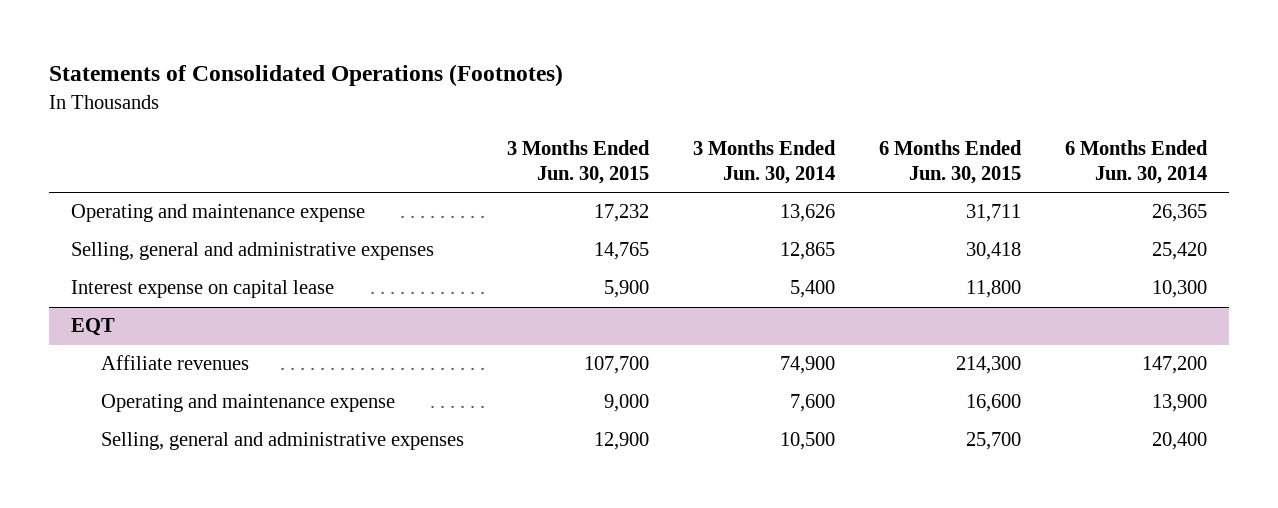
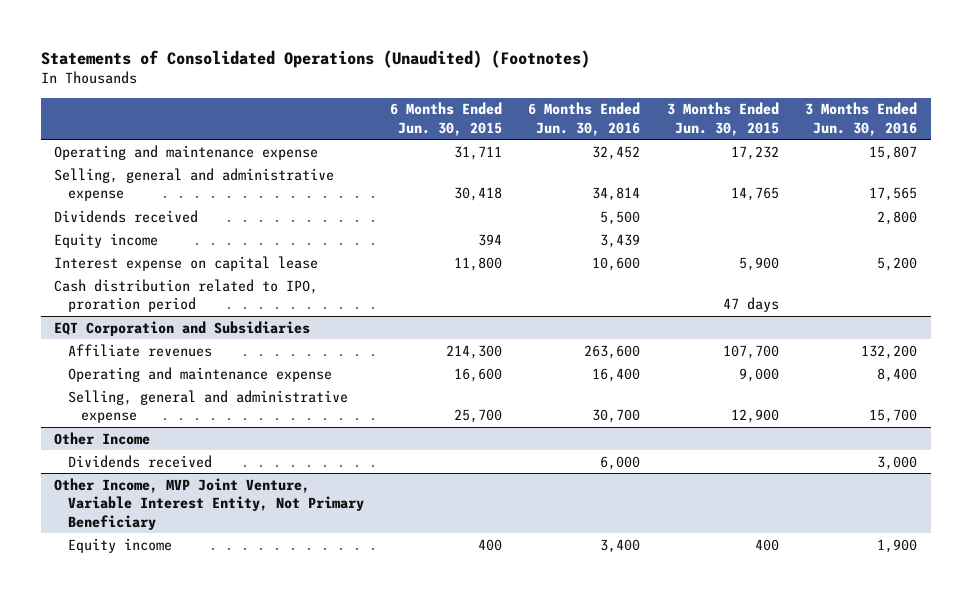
[48,63,563,86] Statements of Consolidated Operations (Footnotes) -> [40,49,590,68] Statements of Consolidated Operations (Unaudited) (Footnotes)
[693,139,837,185] 3 Months Ended Jun. 30, 2014 -> none
[1065,139,1209,185] 6 Months Ended Jun. 30, 2014 -> none
none -> [528,102,641,136] 6 Months Ended Jun. 30, 2016
none -> [805,102,918,136] 3 Months Ended Jun. 30, 2016
[70,242,434,261] Selling, general and administrative expenses -> [54,167,335,202] Selling, general and administrative expense
none -> [54,209,199,223] Dividends received
none -> [54,232,159,248] Equity income
none -> [54,278,319,313] Cash distribution related to IPO, proration period
[70,318,115,337] EQT -> [54,320,311,336] EQT Corporation and Subsidiaries
[100,432,464,451] Selling, general and administrative expenses -> [67,389,348,424] Selling, general and administrative expense
none -> [54,431,151,445] Other Income
none -> [67,454,212,468] Dividends received
none -> [54,477,364,530] Other Income, MVP Joint Venture, Variable Interest Entity, Not Primary Beneficiary
none -> [67,537,172,553] Equity income

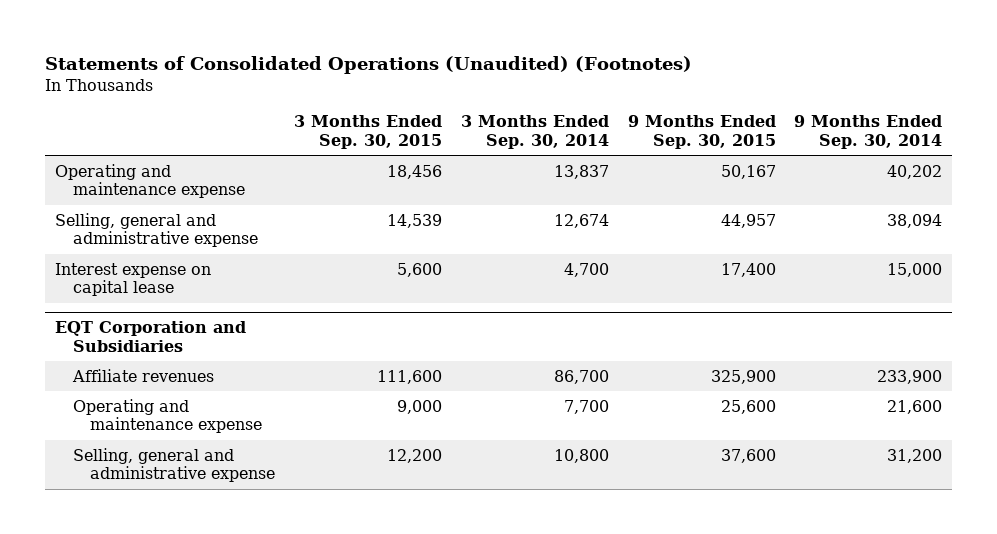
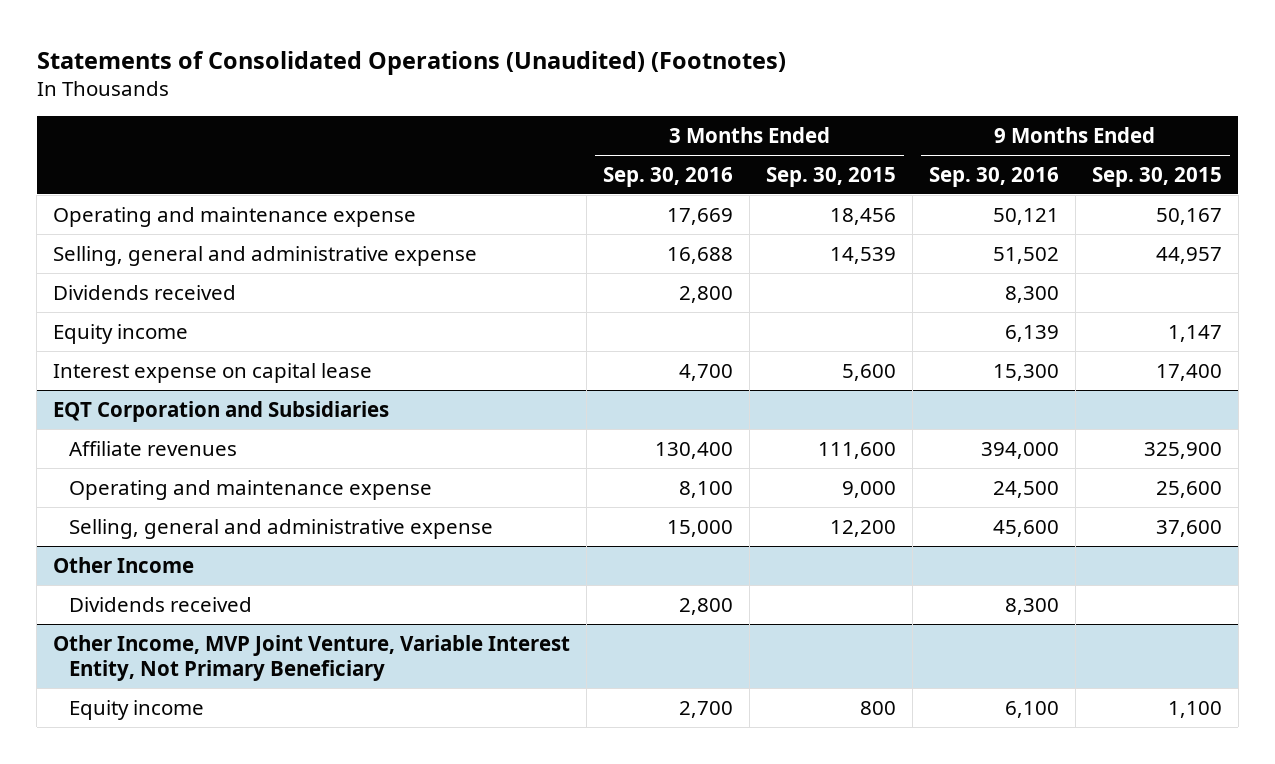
[460,115,609,149] 3 Months Ended Sep. 30, 2014 -> none
[794,115,943,149] 9 Months Ended Sep. 30, 2014 -> none
none -> [603,166,734,187] Sep. 30, 2016
none -> [928,166,1059,187] Sep. 30, 2016
none -> [53,284,237,300] Dividends received
none -> [53,323,189,344] Equity income
none -> [53,556,195,573] Other Income
none -> [68,596,252,612] Dividends received
none -> [53,634,571,682] Other Income, MVP Joint Venture, Variable Interest Entity, Not Primary Beneficiary
none -> [68,699,204,720] Equity income

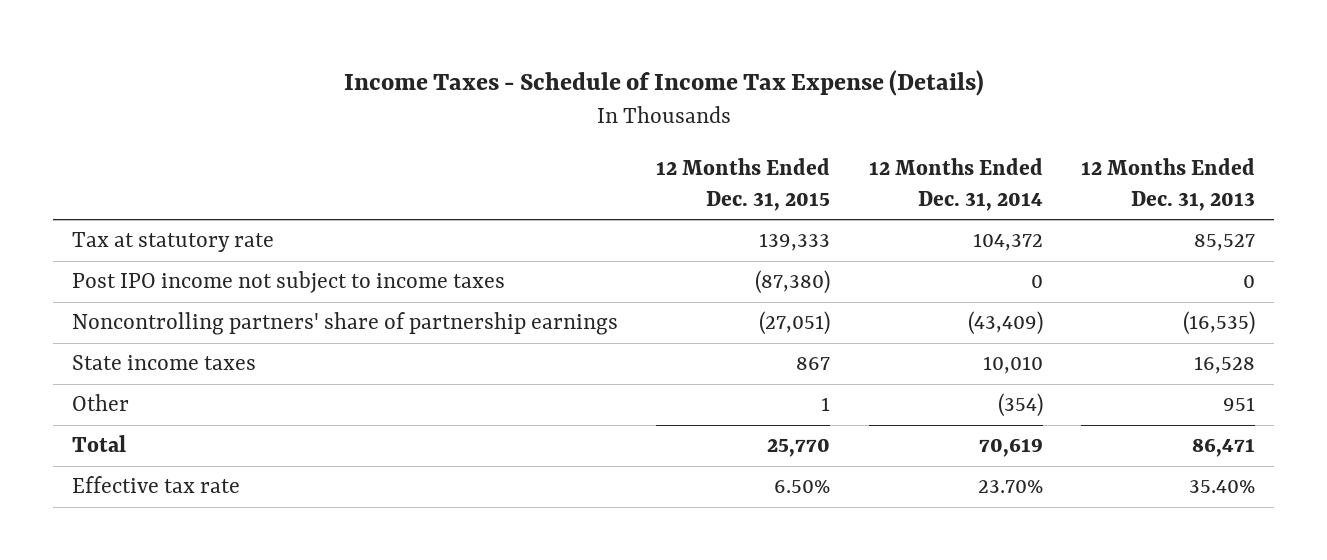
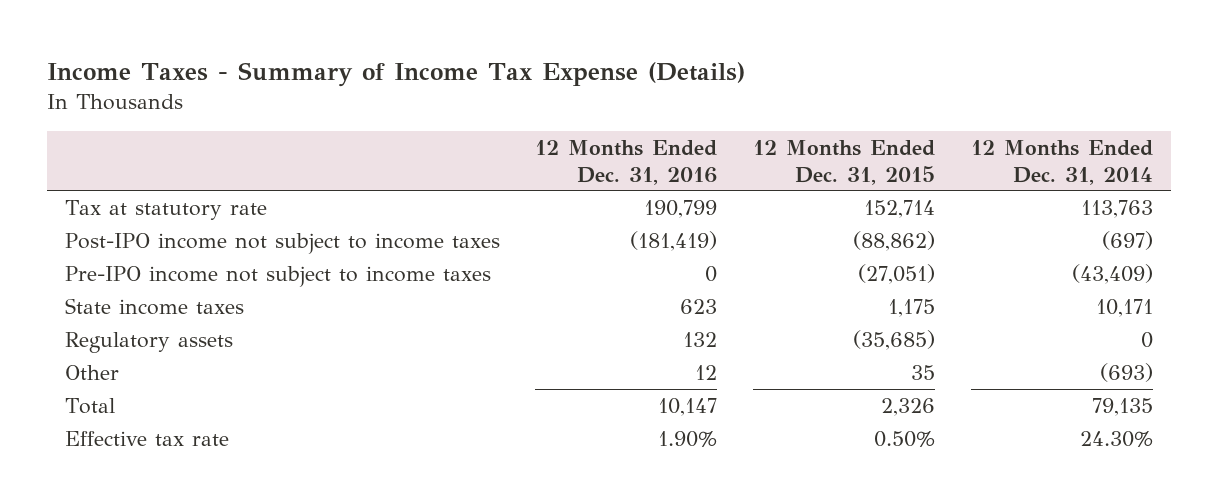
[343,70,984,97] Income Taxes - Schedule of Income Tax Expense (Details) -> [46,62,745,88] Income Taxes - Summary of Income Tax Expense (Details)
[1081,158,1256,211] 12 Months Ended Dec. 31, 2013 -> none
none -> [535,140,718,185] 12 Months Ended Dec. 31, 2016
[759,233,831,252] 139,333 -> [864,199,936,218] 152,714
[972,233,1043,252] 104,372 -> [1081,199,1154,218] 113,763
[71,271,505,294] Post IPO income not subject to income taxes -> [64,232,500,254] Post-IPO income not subject to income taxes
[755,270,831,295] (87,380) -> [853,230,936,251] (88,862)
[1030,275,1043,289] 0 -> [1102,230,1154,250] (697)
[71,312,618,336] Noncontrolling partners' share of partnership earnings -> [64,265,491,287] Pre-IPO income not subject to income taxes
[796,357,831,371] 867 -> [888,298,936,317] 1,175
[982,356,1043,375] 10,010 -> [1096,298,1154,317] 10,171
none -> [64,331,233,353] Regulatory assets
[821,397,831,412] 1 -> [911,364,936,380] 35
[997,393,1043,418] (354) -> [1100,362,1154,382] (693)
[767,438,831,458] 25,770 -> [881,397,936,416] 2,326
[978,438,1043,458] 70,619 -> [1092,397,1154,416] 79,135
[774,480,831,494] 6.50% -> [874,430,936,447] 0.50%
[977,480,1043,494] 23.70% -> [1080,430,1154,447] 24.30%

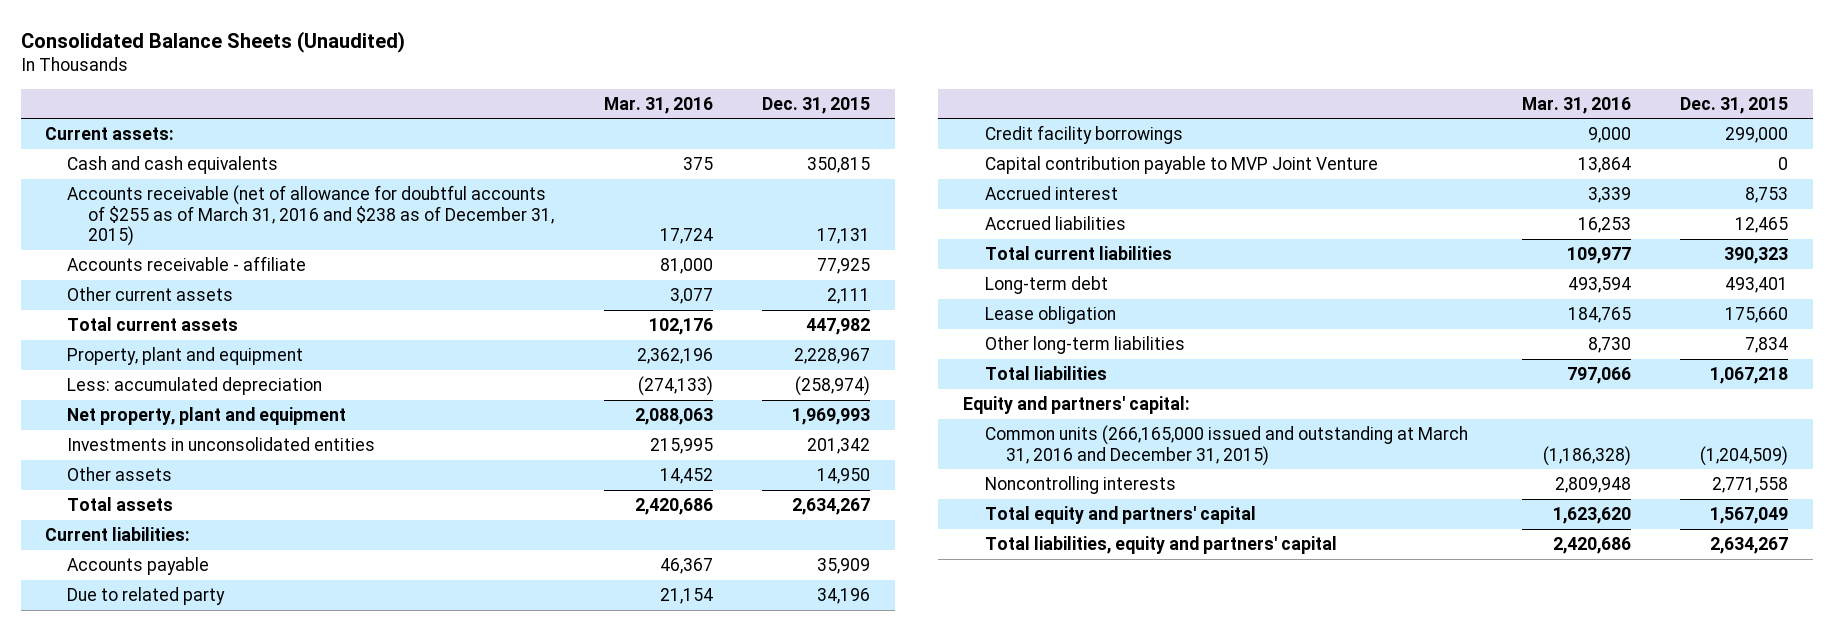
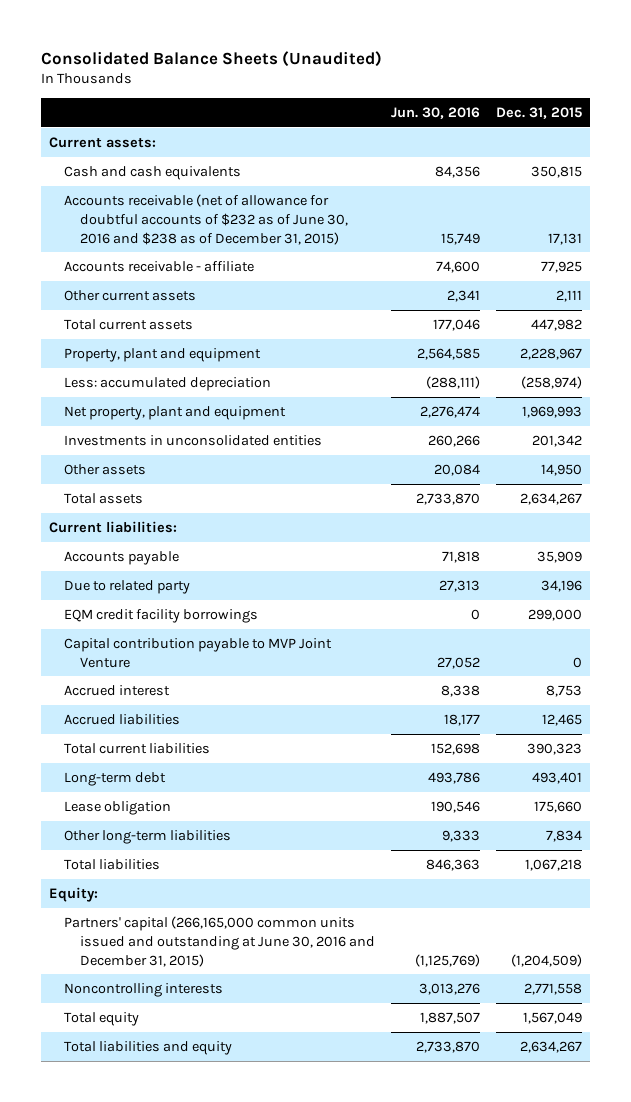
[603,96,713,114] Mar. 31, 2016 -> none
none -> [390,106,480,119] Jun. 30, 2016
[66,185,555,247] Accounts receivable (net of allowance for doubtful accounts of $255 as of March 31, 2016 and $238 as of December 31, 2015) -> [64,193,348,245] Accounts receivable (net of allowance for doubtful accounts of $232 as of June 30, 2016 and $238 as of December 31, 2015)
[984,125,1183,145] Credit facility borrowings -> [64,608,259,623] EQM credit facility borrowings
[963,396,1191,415] Equity and partners' capital: -> [48,886,98,902] Equity:
[984,425,1468,466] Common units (266,165,000 issued and outstanding at March 31, 2016 and December 31, 2015) -> [64,915,375,967] Partners' capital (266,165,000 common units issued and outstanding at June 30, 2016 and December 31, 2015)
[984,506,1256,525] Total equity and partners' capital -> [64,1011,140,1026] Total equity
[984,536,1337,555] Total liabilities, equity and partners' capital -> [64,1040,233,1055] Total liabilities and equity

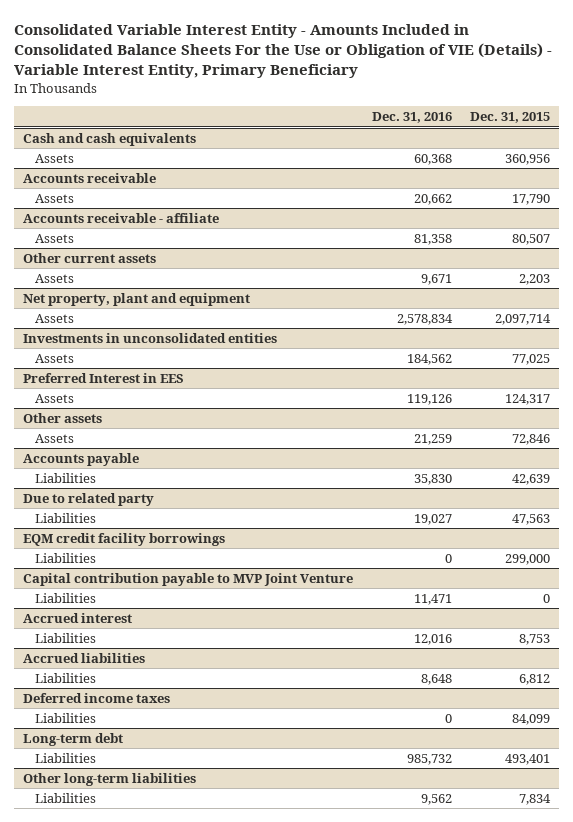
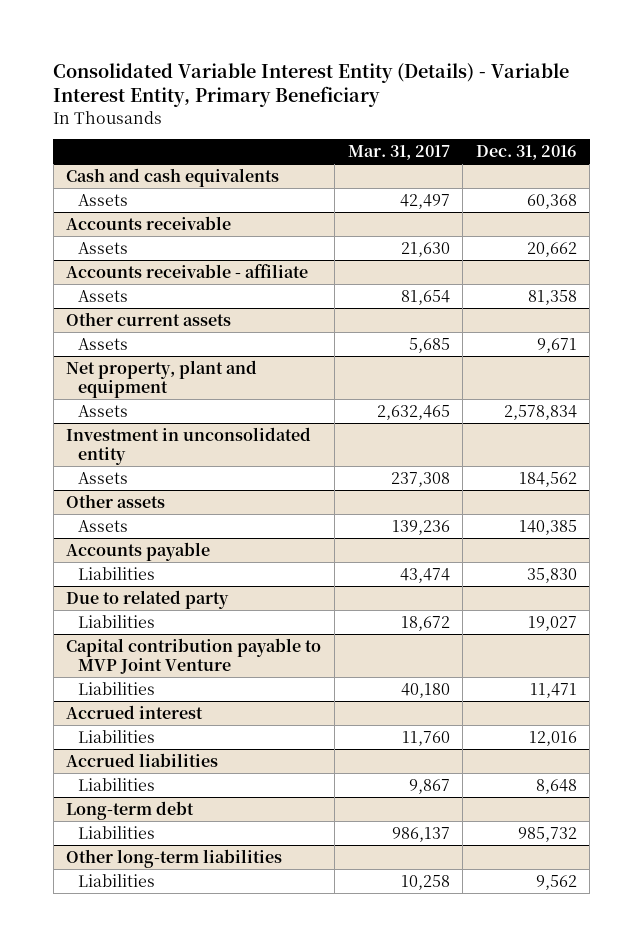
[14,23,553,79] Consolidated Variable Interest Entity - Amounts Included in Consolidated Balance Sheets For the Use or Obligation of VIE (Details) - Variable Interest Entity, Primary Beneficiary -> [53,62,570,108] Consolidated Variable Interest Entity (Details) - Variable Interest Entity, Primary Beneficiary
[469,112,550,124] Dec. 31, 2015 -> none
none -> [347,145,450,161] Mar. 31, 2017
[23,332,278,343] Investments in unconsolidated entities -> [66,426,312,465] Investment in unconsolidated entity
[23,372,185,383] Preferred Interest in EES -> none
[34,393,74,403] Assets -> none
[413,433,452,445] 21,259 -> [518,519,577,535] 140,385
[23,532,226,546] EQM credit facility borrowings -> none
[34,552,96,563] Liabilities -> none
[23,692,171,703] Deferred income taxes -> none
[34,712,96,723] Liabilities -> none

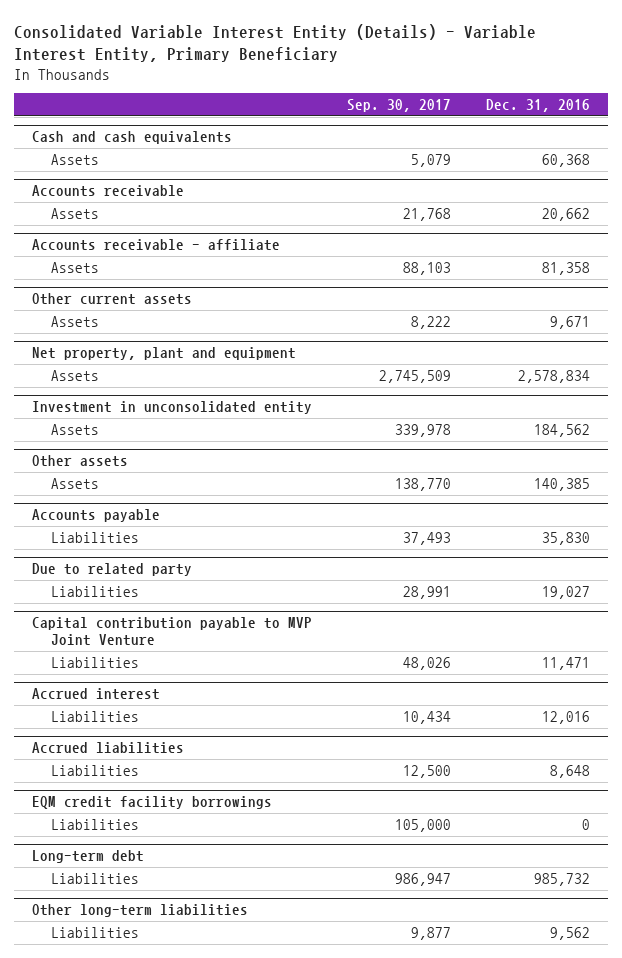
[347,145,450,161] Mar. 31, 2017 -> none
none -> [347,98,452,112] Sep. 30, 2017
none -> [32,796,273,810] EQM credit facility borrowings
none -> [51,819,140,831] Liabilities

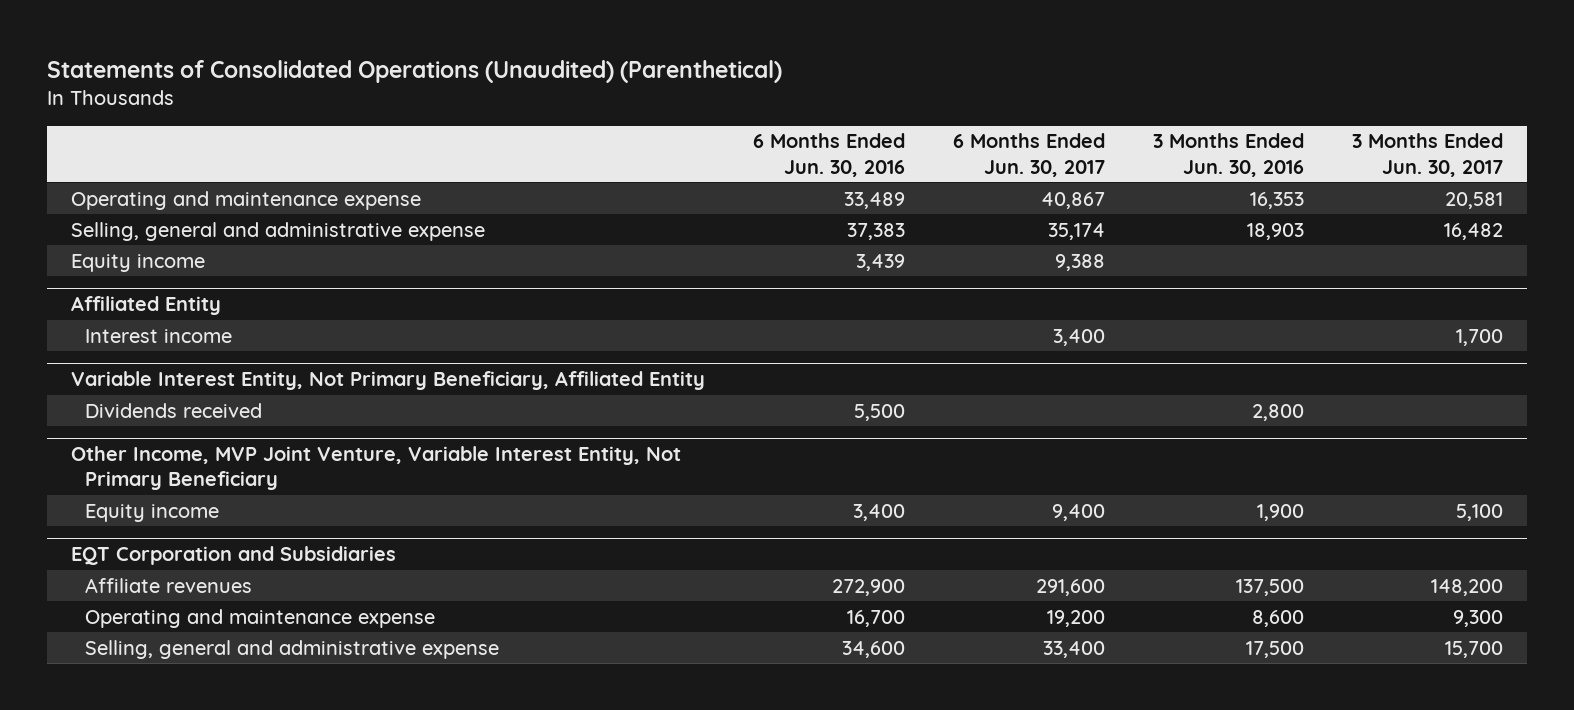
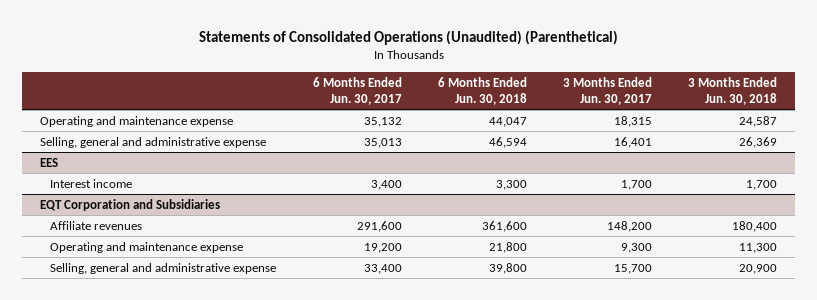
[752,133,905,177] 6 Months Ended Jun. 30, 2016 -> none
[1152,133,1304,177] 3 Months Ended Jun. 30, 2016 -> none
none -> [437,76,527,106] 6 Months Ended Jun. 30, 2018
none -> [688,76,778,106] 3 Months Ended Jun. 30, 2018
[70,253,205,272] Equity income -> none
[1040,191,1105,209] 40,867 -> [363,116,402,127] 35,132
[1444,191,1503,209] 20,581 -> [614,115,653,127] 18,315
[1047,222,1105,240] 35,174 -> [363,137,402,148] 35,013
[1443,222,1503,240] 16,482 -> [614,136,653,148] 16,401
[70,296,221,316] Affiliated Entity -> [39,157,58,167] EES
[70,371,705,391] Variable Interest Entity, Not Primary Beneficiary, Affiliated Entity -> none
[85,402,263,418] Dividends received -> none
[70,446,681,491] Other Income, MVP Joint Venture, Variable Interest Entity, Not Primary Beneficiary -> none
[85,503,220,522] Equity income -> none

